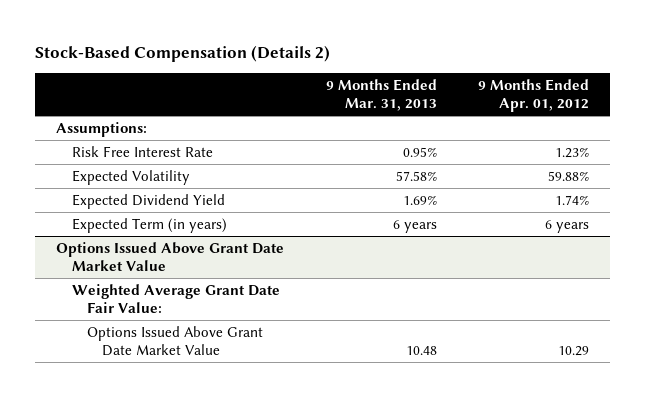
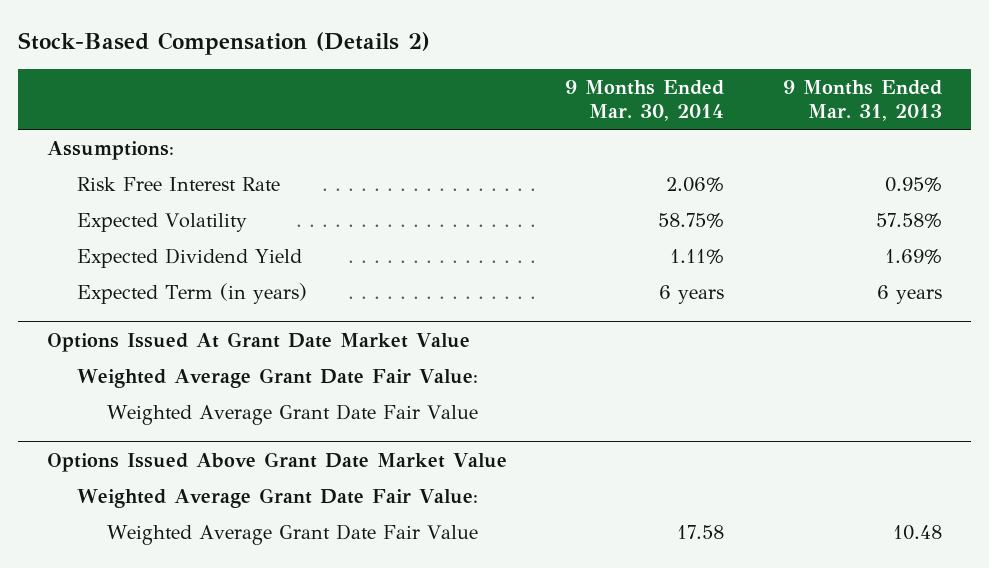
[478,78,590,113] 9 Months Ended Apr. 01, 2012 -> none
none -> [565,80,725,122] 9 Months Ended Mar. 30, 2014
none -> [46,332,470,353] Options Issued At Grant Date Market Value
none -> [77,368,479,389] Weighted Average Grant Date Fair Value:
none -> [107,404,479,426] Weighted Average Grant Date Fair Value
[86,325,263,357] Options Issued Above Grant Date Market Value -> [107,524,479,546] Weighted Average Grant Date Fair Value

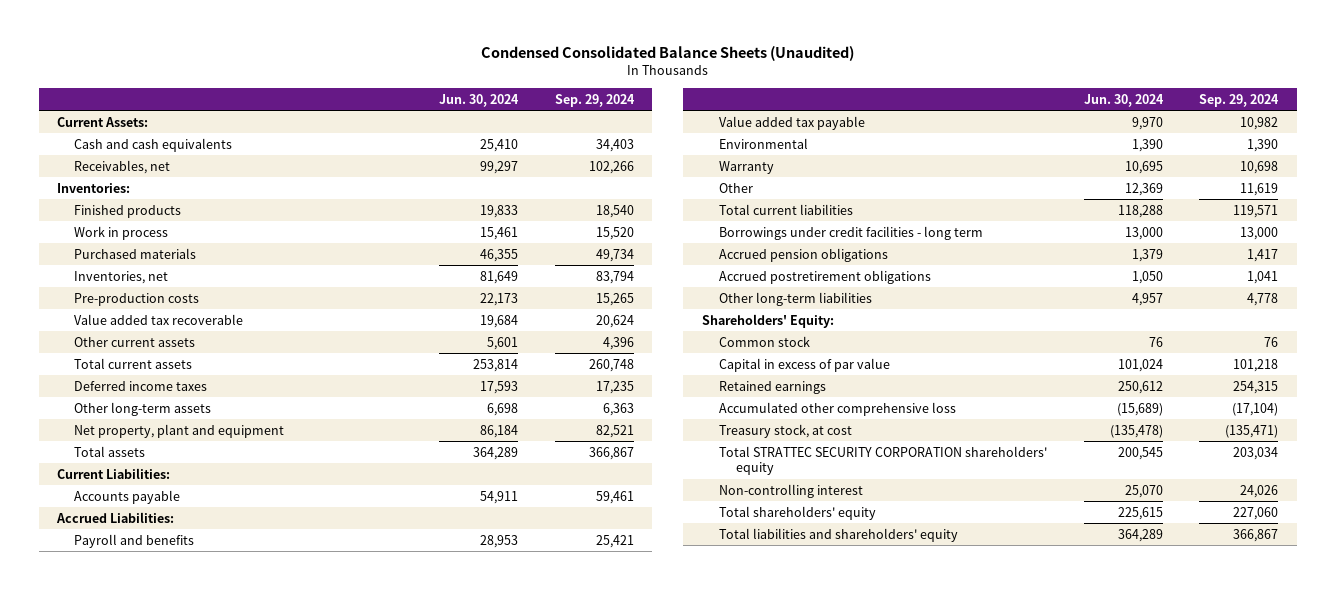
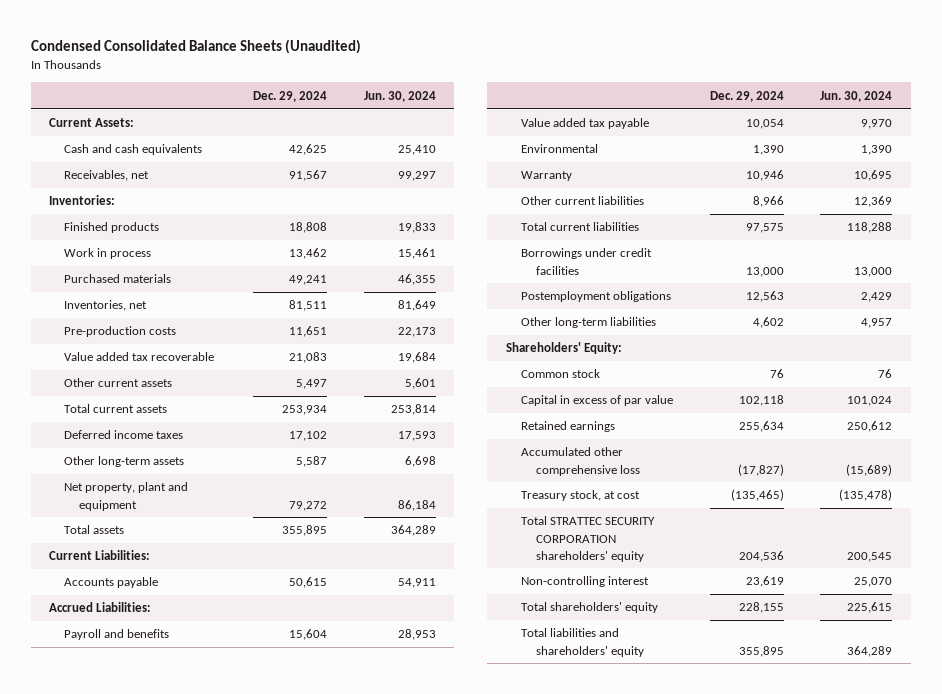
[554,93,635,107] Sep. 29, 2024 -> none
none -> [253,90,328,102] Dec. 29, 2024
[718,182,753,193] Other -> [520,196,644,206] Other current liabilities
[718,247,888,262] Accrued pension obligations -> none
[718,269,931,284] Accrued postretirement obligations -> none
[718,225,983,240] Borrowings under credit facilities - long term -> [520,248,652,275] Borrowings under credit facilities
none -> [520,291,671,303] Postemployment obligations

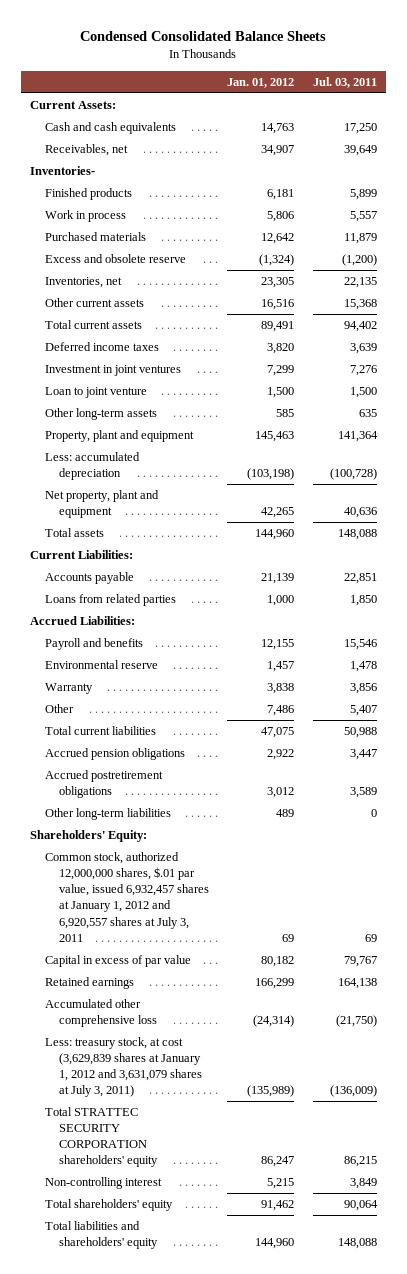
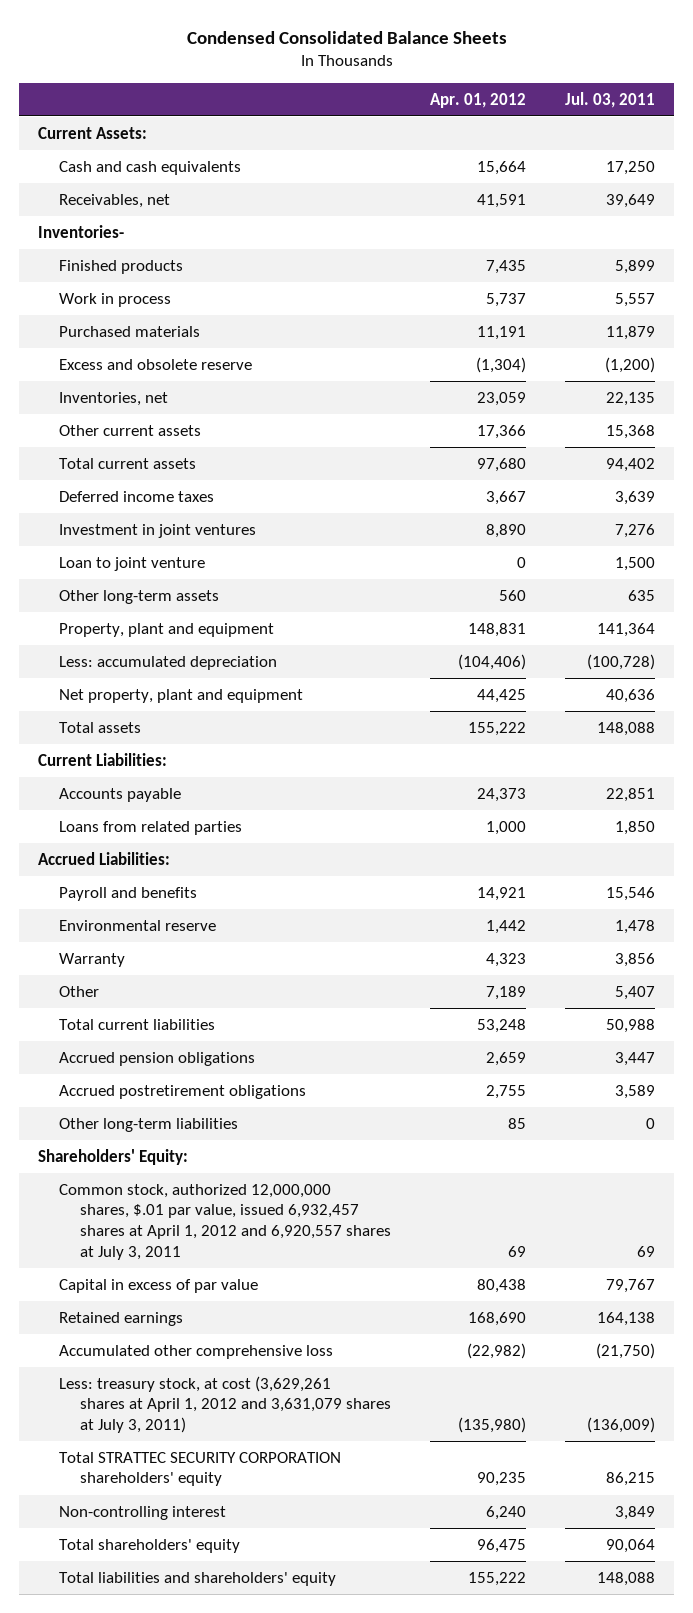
[227,78,295,89] Jan. 01, 2012 -> none
none -> [430,92,527,108] Apr. 01, 2012
[44,852,210,942] Common stock, authorized 12,000,000 shares, $.01 par value, issued 6,932,457 shares at January 1, 2012 and 6,920,557 shares at July 3, 2011 -> [59,1183,392,1260] Common stock, authorized 12,000,000 shares, $.01 par value, issued 6,932,457 shares at April 1, 2012 and 6,920,557 shares at July 3, 2011
[44,1037,203,1098] Less: treasury stock, at cost (3,629,839 shares at January 1, 2012 and 3,631,079 shares at July 3, 2011) -> [59,1375,392,1434] Less: treasury stock, at cost (3,629,261 shares at April 1, 2012 and 3,631,079 shares at July 3, 2011)

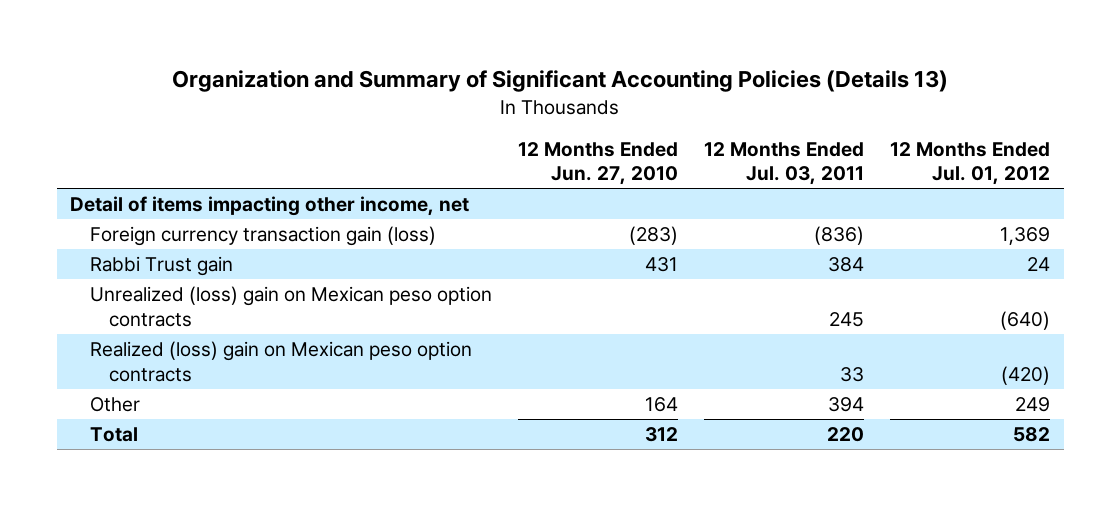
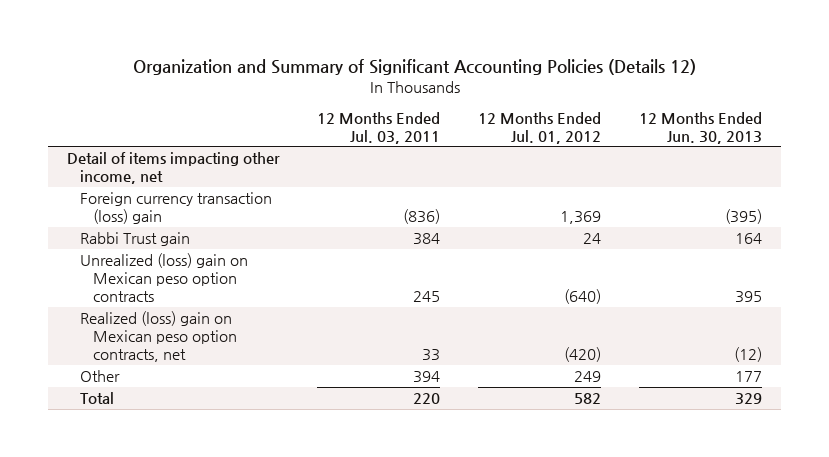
[172,70,949,93] Organization and Summary of Significant Accounting Policies (Details 13) -> [132,58,696,75] Organization and Summary of Significant Accounting Policies (Details 12)
[517,141,678,186] 12 Months Ended Jun. 27, 2010 -> none
none -> [638,111,762,144] 12 Months Ended Jun. 30, 2013
[89,226,436,247] Foreign currency transaction gain (loss) -> [80,192,273,225] Foreign currency transaction (loss) gain
[89,341,472,382] Realized (loss) gain on Mexican peso option contracts -> [80,311,237,363] Realized (loss) gain on Mexican peso option contracts, net

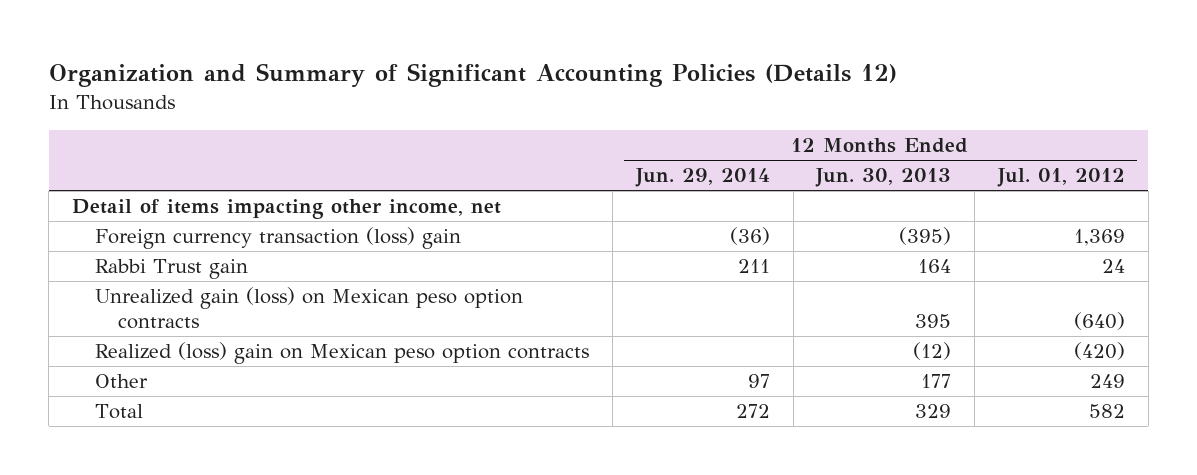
[317,111,441,144] 12 Months Ended Jul. 03, 2011 -> none
none -> [634,168,770,188] Jun. 29, 2014
[80,253,249,303] Unrealized (loss) gain on Mexican peso option contracts -> [95,287,524,330] Unrealized gain (loss) on Mexican peso option contracts
[80,311,237,363] Realized (loss) gain on Mexican peso option contracts, net -> [95,342,590,365] Realized (loss) gain on Mexican peso option contracts

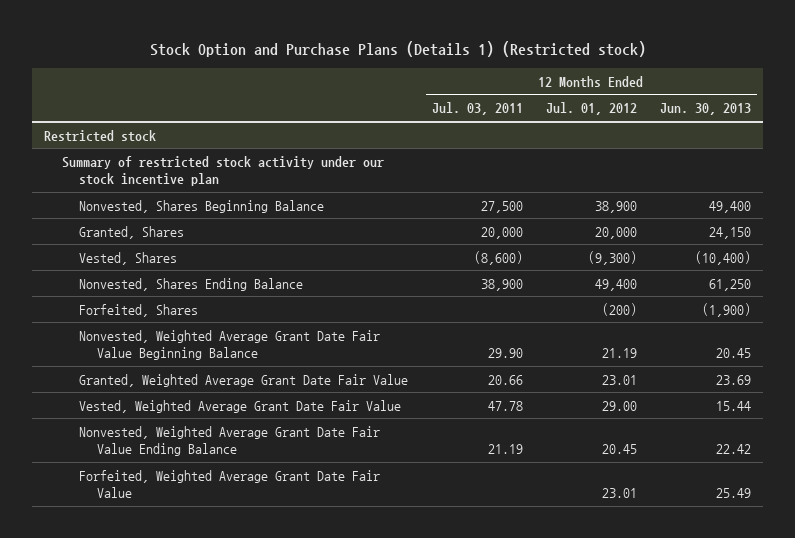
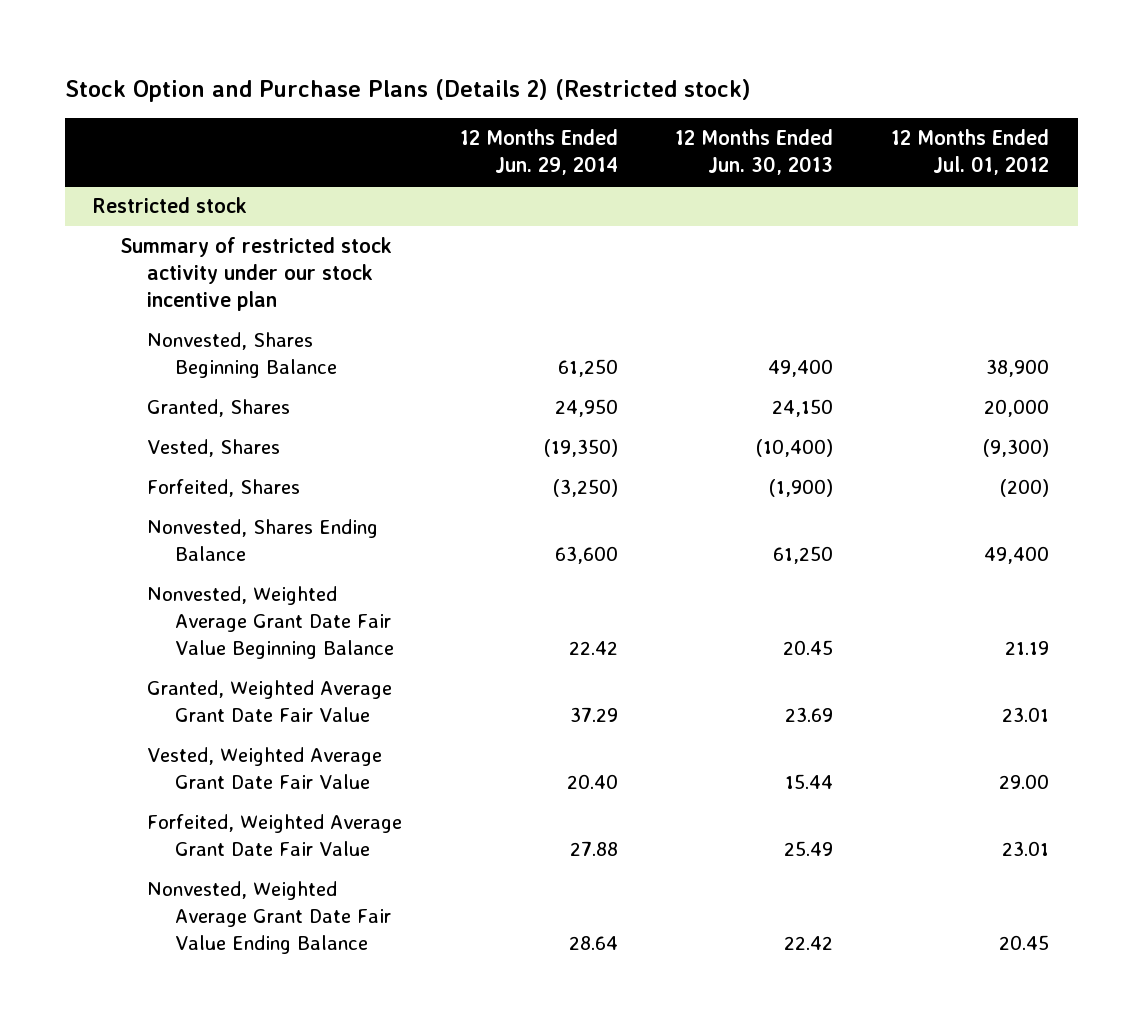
[149,41,646,58] Stock Option and Purchase Plans (Details 1) (Restricted stock) -> [64,79,751,103] Stock Option and Purchase Plans (Details 2) (Restricted stock)
[431,102,523,116] Jul. 03, 2011 -> none
none -> [459,129,618,176] 12 Months Ended Jun. 29, 2014
[79,277,304,291] Nonvested, Shares Ending Balance -> [147,519,379,562] Nonvested, Shares Ending Balance
[79,425,381,457] Nonvested, Weighted Average Grant Date Fair Value Ending Balance -> [147,881,391,954] Nonvested, Weighted Average Grant Date Fair Value Ending Balance

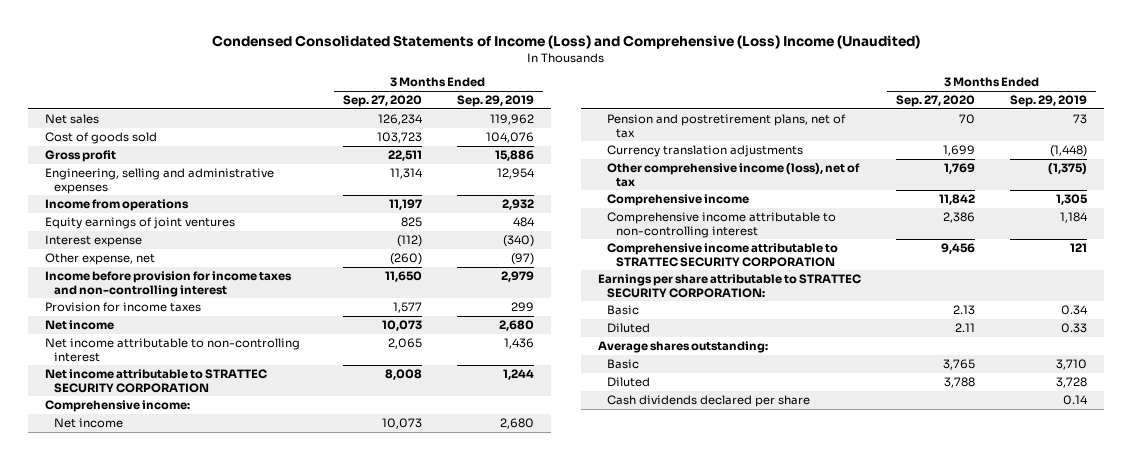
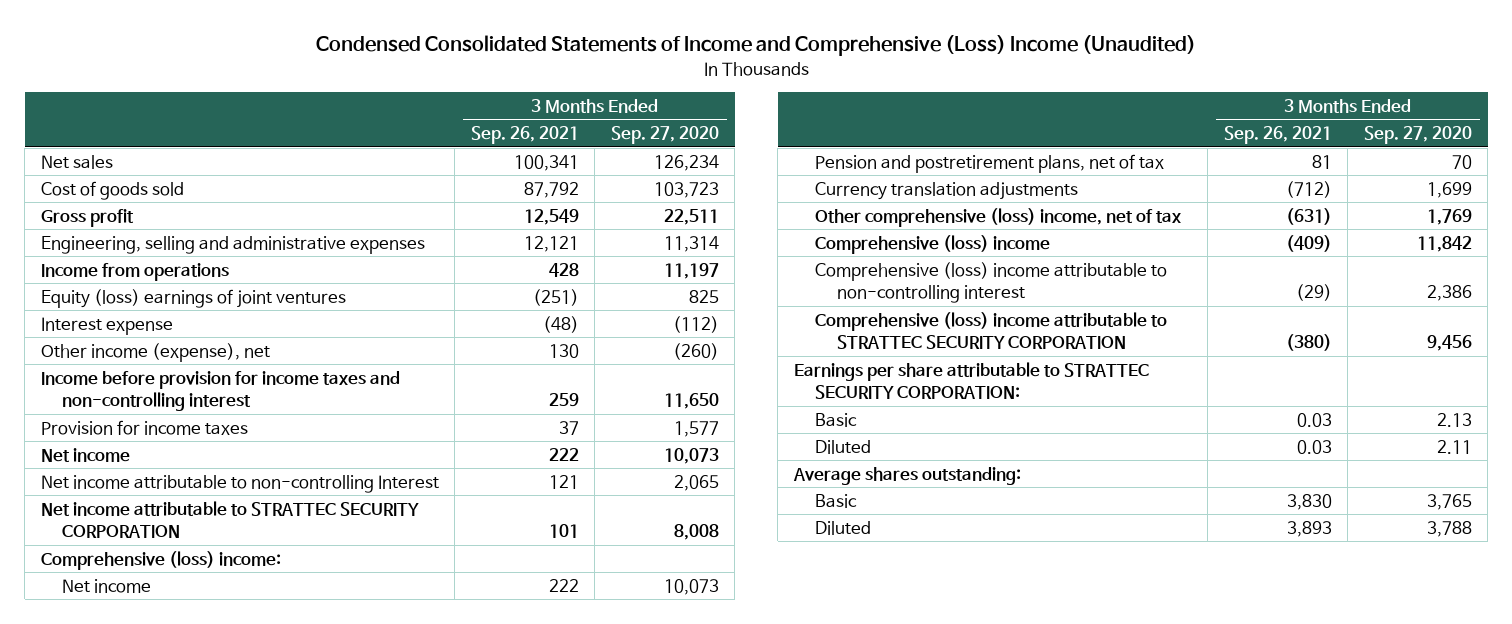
[211,34,920,49] Condensed Consolidated Statements of Income (Loss) and Comprehensive (Loss) Income (Unaudited) -> [316,35,1197,57] Condensed Consolidated Statements of Income and Comprehensive (Loss) Income (Unaudited)
[456,95,534,108] Sep. 29, 2019 -> none
none -> [470,126,579,145] Sep. 26, 2021
[44,217,235,230] Equity earnings of joint ventures -> [40,288,346,308] Equity (loss) earnings of joint ventures
[44,253,155,266] Other expense, net -> [40,342,270,362] Other income (expense), net
[44,338,300,362] Net income attributable to non-controlling interest -> [40,474,439,493] Net income attributable to non-controlling Interest
[44,400,190,413] Comprehensive income: -> [40,550,281,570] Comprehensive (loss) income:
[607,163,861,187] Other comprehensive income (loss), net of tax -> [815,207,1182,227] Other comprehensive (loss) income, net of tax
[607,194,750,207] Comprehensive income -> [815,234,1051,254] Comprehensive (loss) income
[607,212,837,238] Comprehensive income attributable to non-controlling interest -> [815,261,1168,304] Comprehensive (loss) income attributable to non-controlling interest
[607,243,839,267] Comprehensive income attributable to STRATTEC SECURITY CORPORATION -> [815,311,1168,350] Comprehensive (loss) income attributable to STRATTEC SECURITY CORPORATION
[607,395,811,408] Cash dividends declared per share -> none

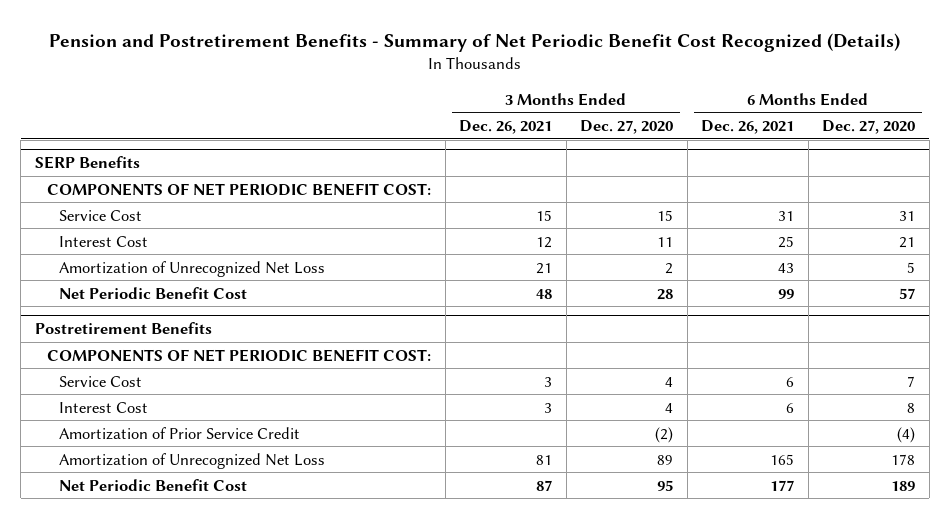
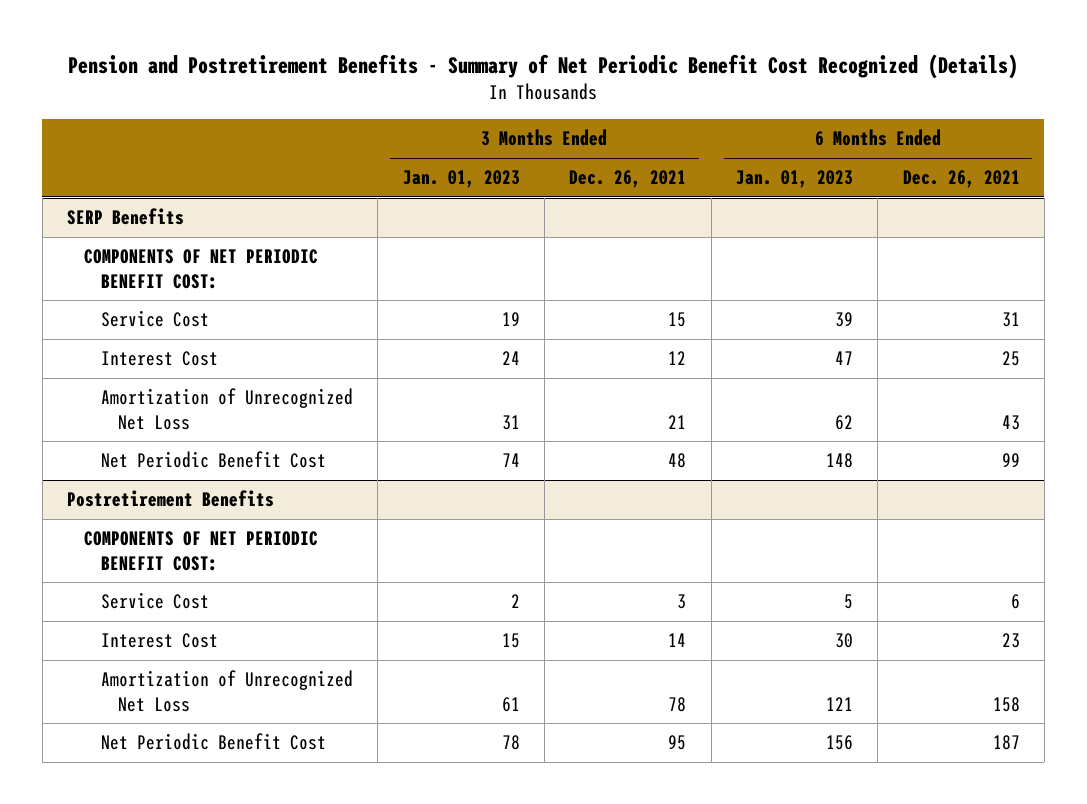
[580,120,674,135] Dec. 27, 2020 -> none
[822,120,916,135] Dec. 27, 2020 -> none
none -> [402,170,520,189] Jan. 01, 2023
none -> [735,170,853,189] Jan. 01, 2023
[59,426,301,440] Amortization of Prior Service Credit -> none
[544,402,553,413] 3 -> [668,633,687,648] 14
[786,402,795,413] 6 -> [1001,633,1020,649] 23
[536,454,553,465] 81 -> [668,696,687,712] 78
[770,453,795,465] 165 -> [992,696,1020,712] 158
[536,479,553,491] 87 -> [668,735,687,751] 95
[770,479,795,491] 177 -> [992,735,1020,751] 187

